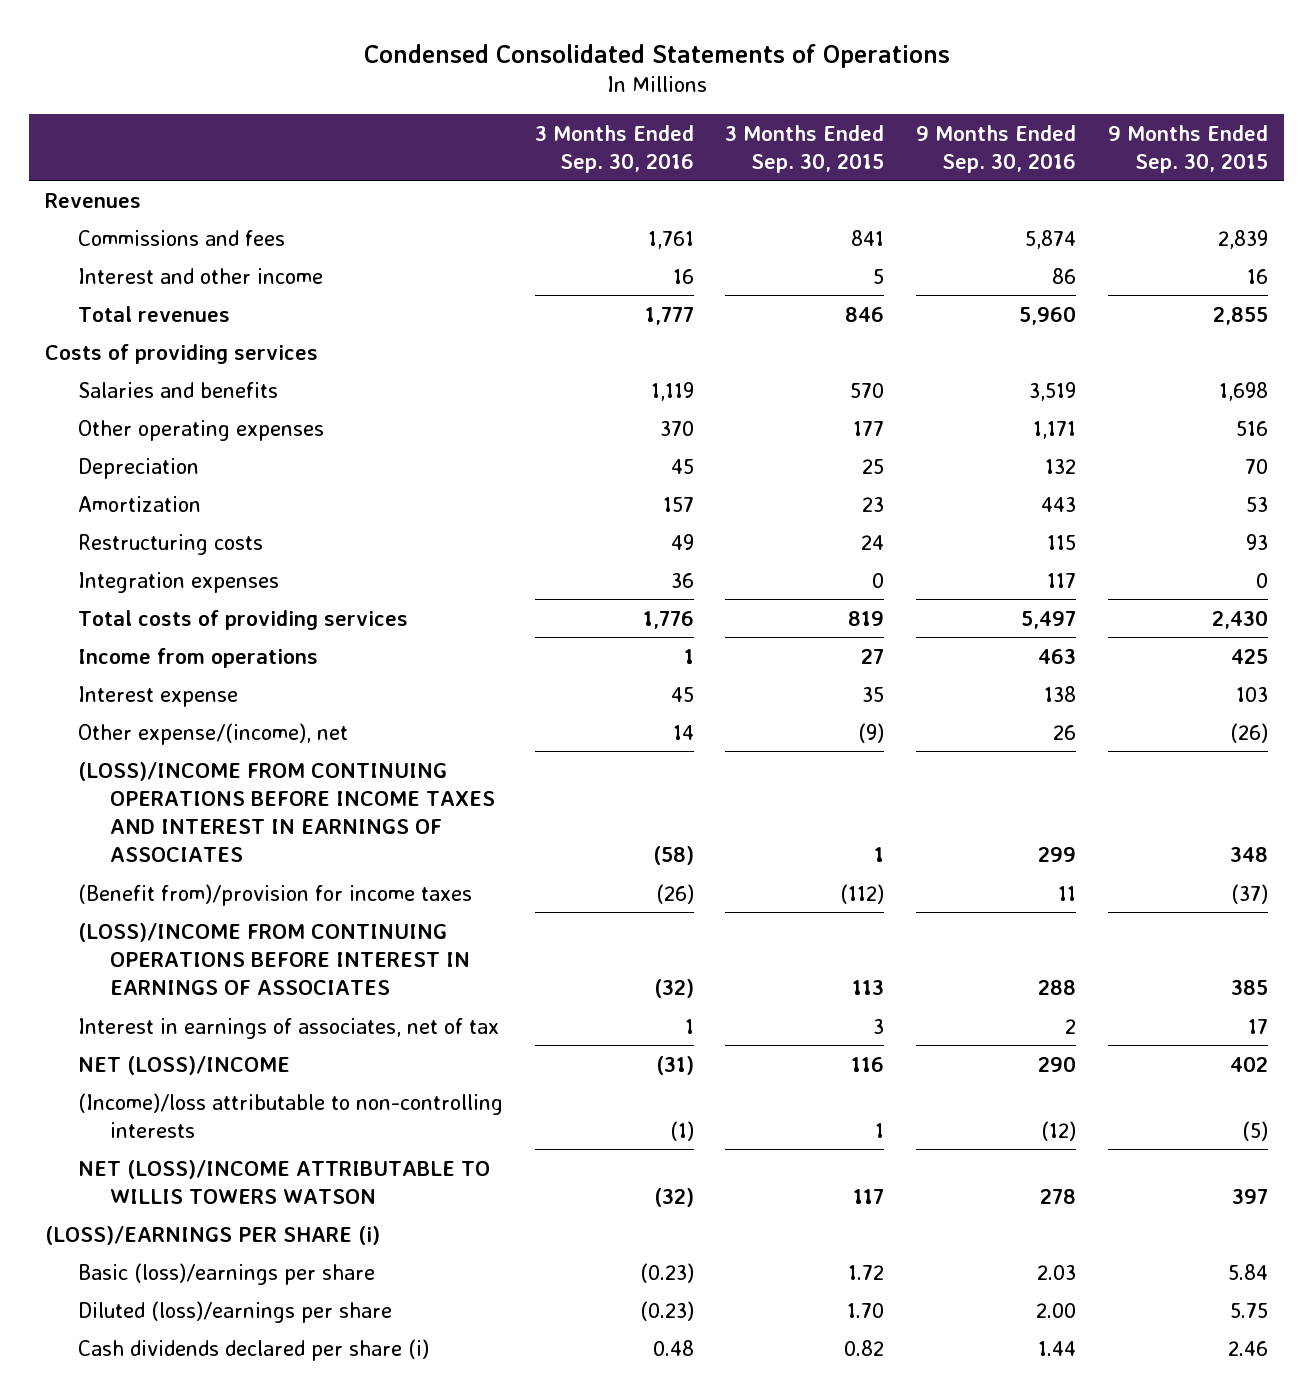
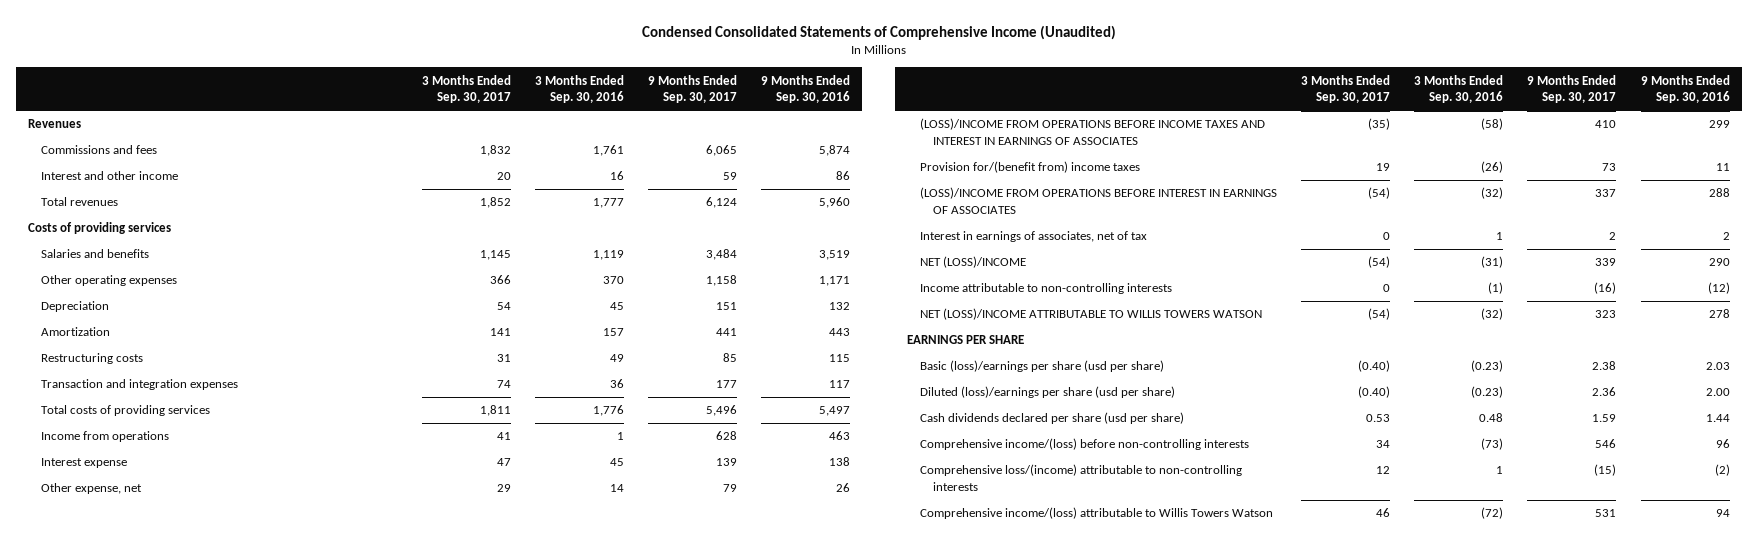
[363,43,950,68] Condensed Consolidated Statements of Operations -> [641,24,1116,40] Condensed Consolidated Statements of Comprehensive Income (Unaudited)
[725,124,885,173] 3 Months Ended Sep. 30, 2015 -> none
[1108,124,1269,173] 9 Months Ended Sep. 30, 2015 -> none
none -> [422,74,512,104] 3 Months Ended Sep. 30, 2017
none -> [648,74,738,104] 9 Months Ended Sep. 30, 2017
[77,571,279,593] Integration expenses -> [41,379,239,391] Transaction and integration expenses
[77,722,348,745] Other expense/(income), net -> [41,483,143,495] Other expense, net
[77,761,496,863] (LOSS)/INCOME FROM CONTINUING OPERATIONS BEFORE INCOME TAXES AND INTEREST IN EARNINGS OF ASSOCIATES -> [920,118,1266,145] (LOSS)/INCOME FROM OPERATIONS BEFORE INCOME TAXES AND INTEREST IN EARNINGS OF ASSOCIATES
[77,883,472,906] (Benefit from)/provision for income taxes -> [920,161,1141,174] Provision for/(benefit from) income taxes
[77,922,471,995] (LOSS)/INCOME FROM CONTINUING OPERATIONS BEFORE INTEREST IN EARNINGS OF ASSOCIATES -> [920,187,1278,214] (LOSS)/INCOME FROM OPERATIONS BEFORE INTEREST IN EARNINGS OF ASSOCIATES
[77,1092,503,1138] (Income)/loss attributable to non-controlling interests -> [920,283,1173,295] Income attributable to non-controlling interests
[44,1225,380,1245] (LOSS)/EARNINGS PER SHARE (i) -> [907,335,1025,345] EARNINGS PER SHARE
[77,1262,375,1285] Basic (loss)/earnings per share -> [920,360,1165,373] Basic (loss)/earnings per share (usd per share)
[77,1300,392,1323] Diluted (loss)/earnings per share -> [920,386,1176,399] Diluted (loss)/earnings per share (usd per share)
[77,1338,429,1361] Cash dividends declared per share (i) -> [920,412,1185,425] Cash dividends declared per share (usd per share)
none -> [920,438,1250,451] Comprehensive income/(loss) before non-controlling interests
none -> [920,464,1243,491] Comprehensive loss/(income) attributable to non-controlling interests
none -> [920,507,1274,520] Comprehensive income/(loss) attributable to Willis Towers Watson

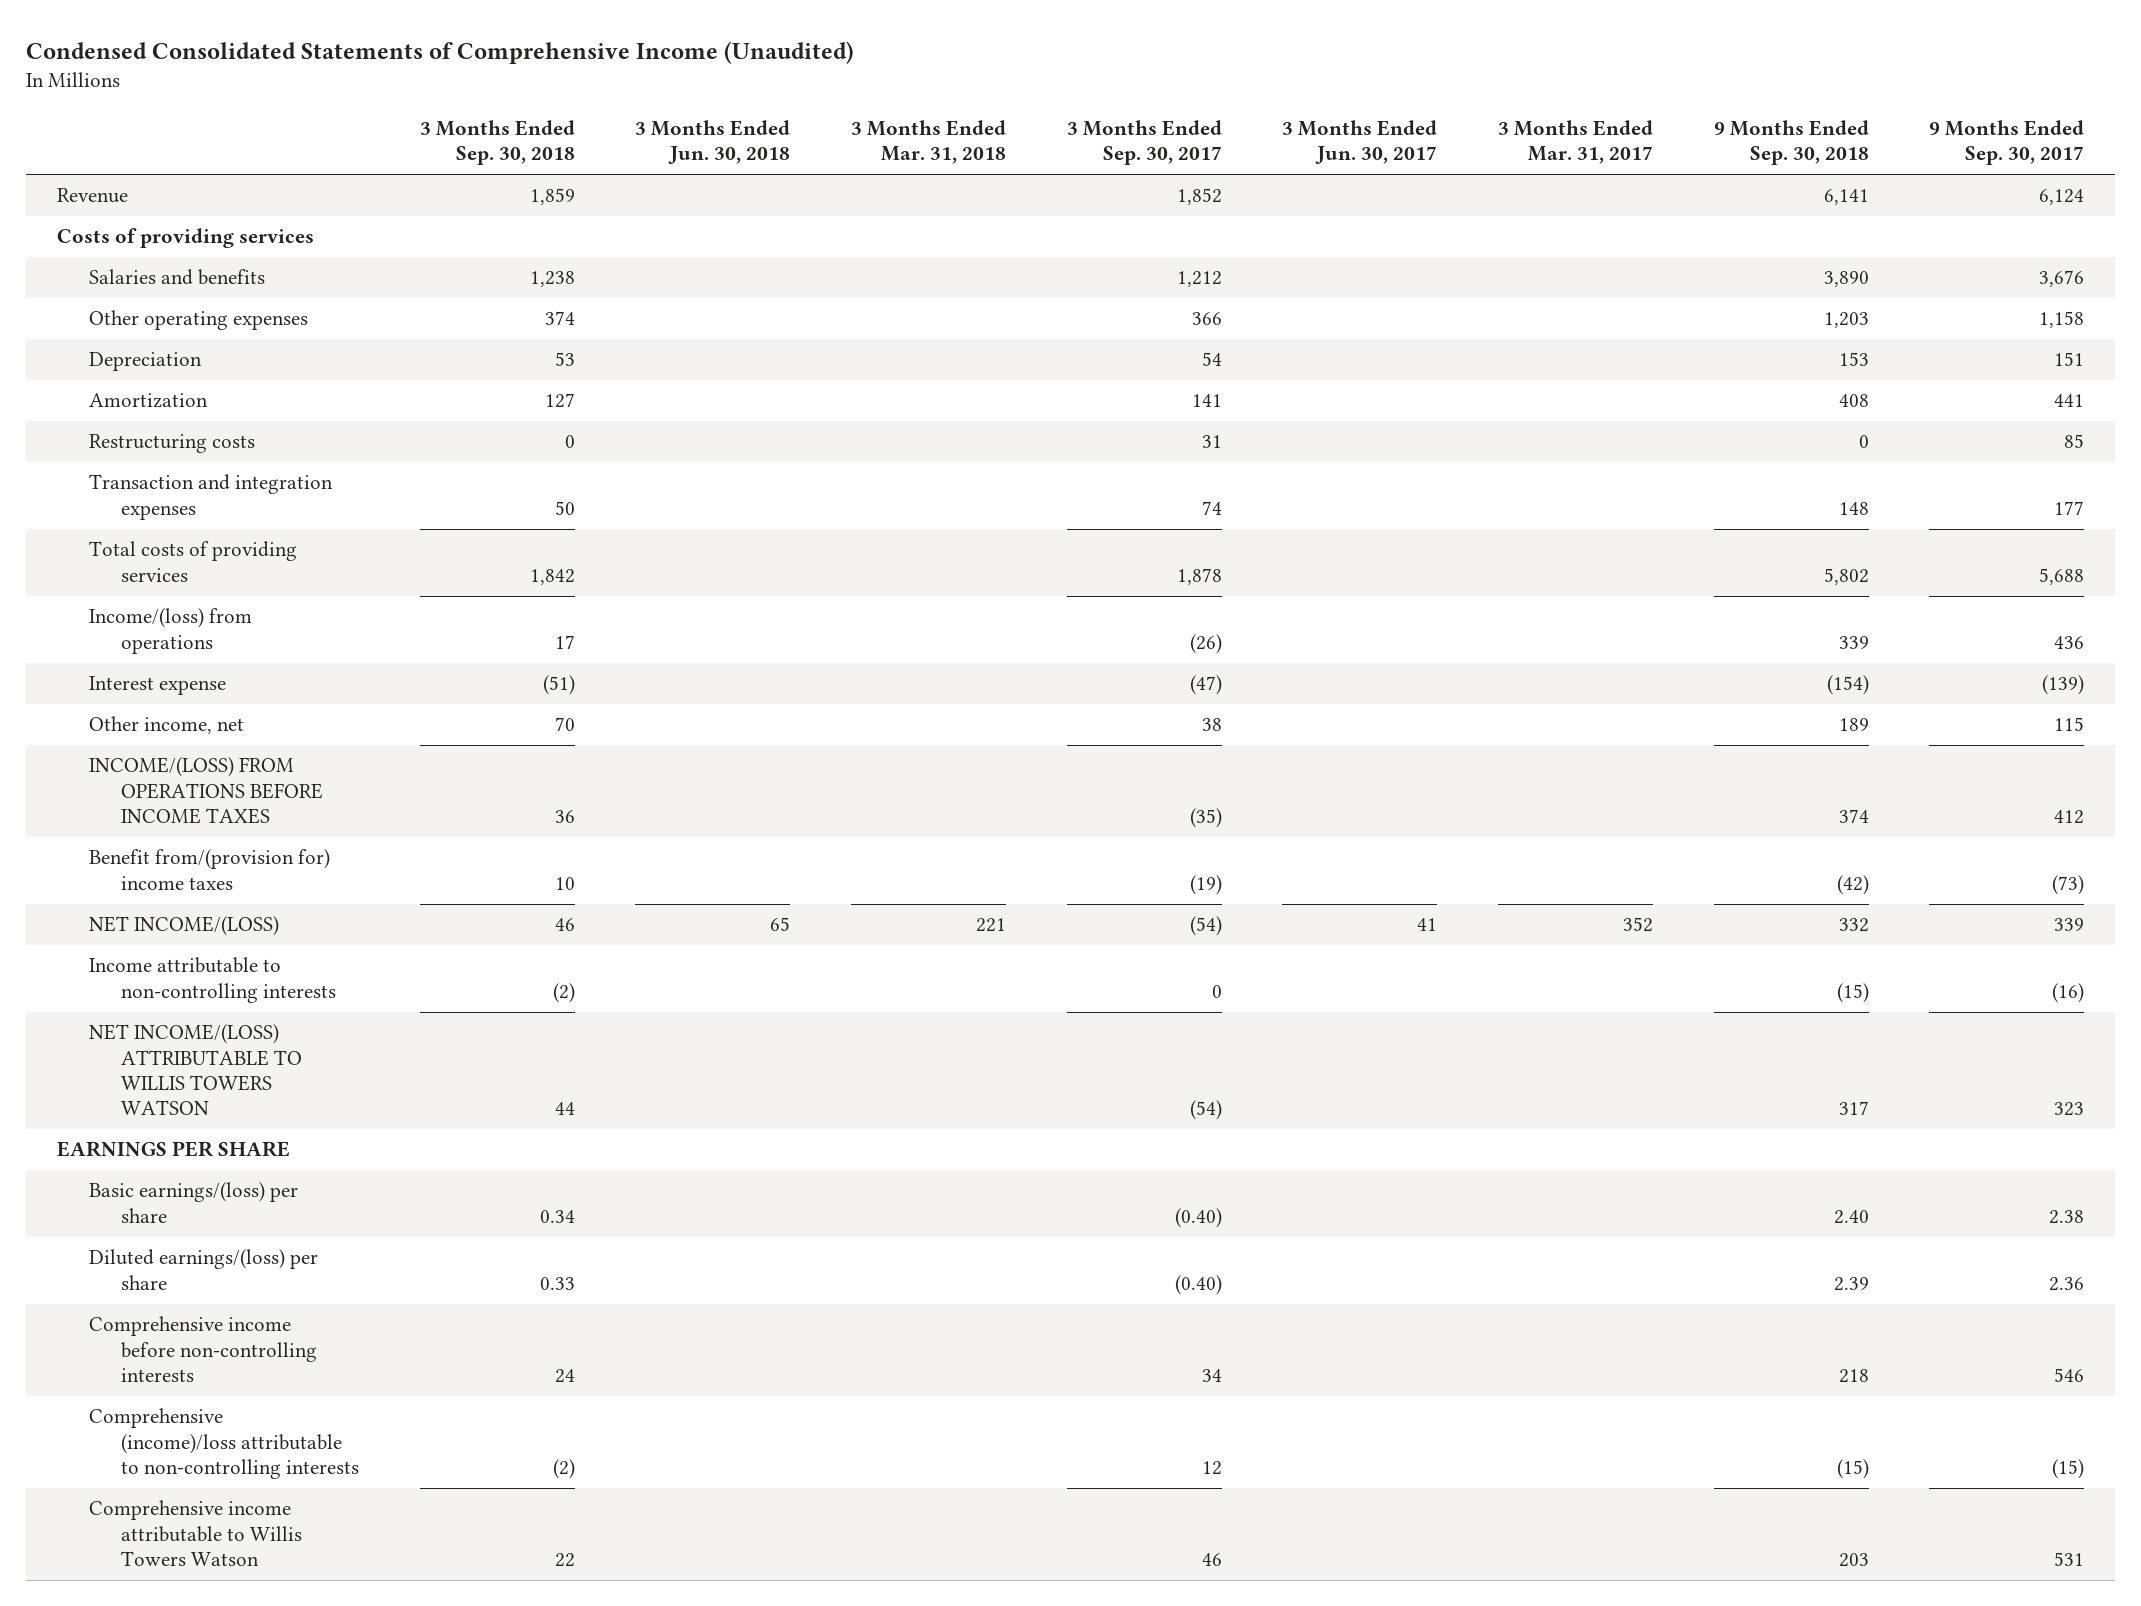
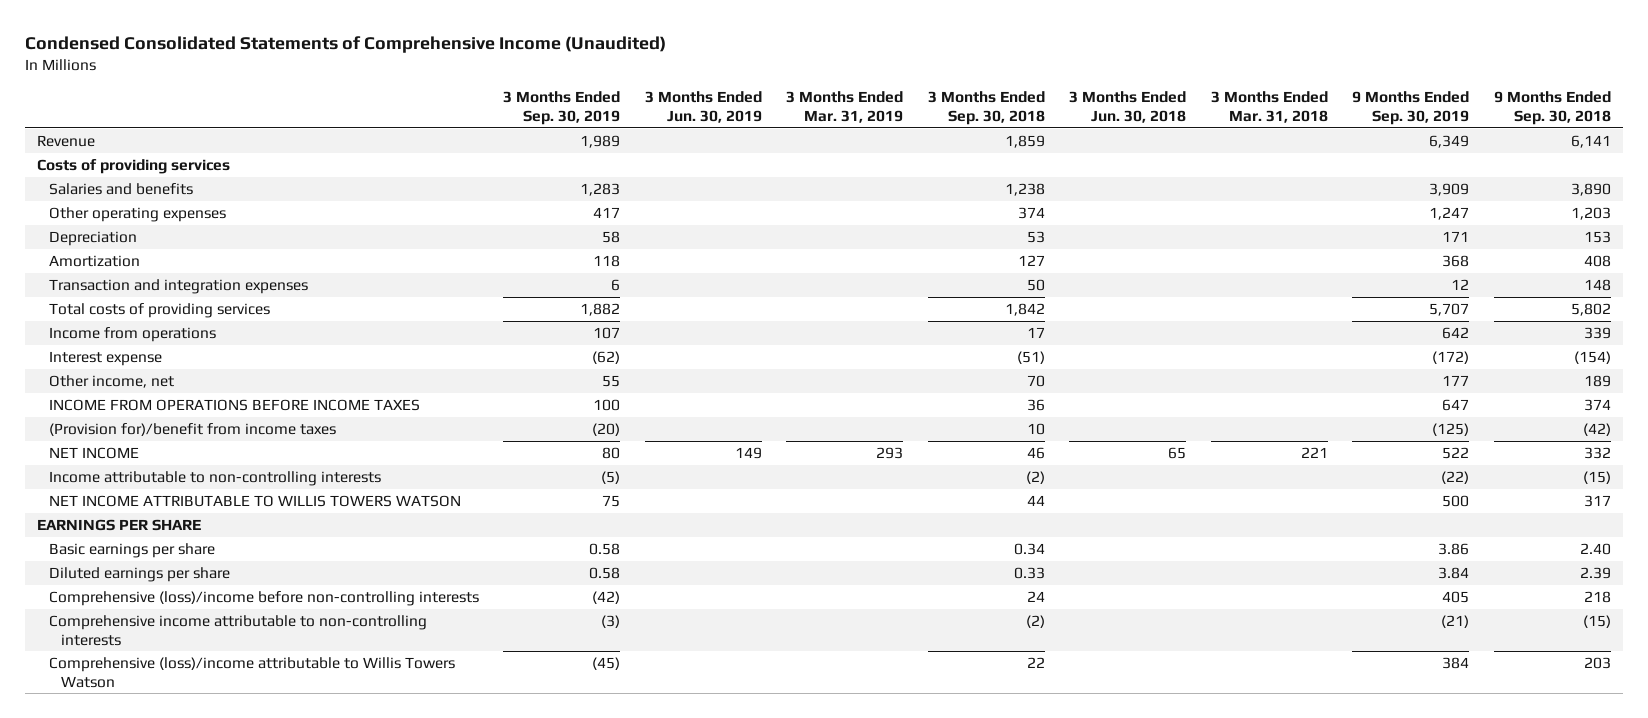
[1066,119,1222,166] 3 Months Ended Sep. 30, 2017 -> none
[1282,119,1438,165] 3 Months Ended Jun. 30, 2017 -> none
[1497,119,1653,165] 3 Months Ended Mar. 31, 2017 -> none
[1929,119,2085,166] 9 Months Ended Sep. 30, 2017 -> none
none -> [503,91,621,125] 3 Months Ended Sep. 30, 2019
none -> [644,91,762,123] 3 Months Ended Jun. 30, 2019
none -> [786,91,904,123] 3 Months Ended Mar. 31, 2019
none -> [1352,91,1470,125] 9 Months Ended Sep. 30, 2019
[88,434,255,454] Restructuring costs -> none
[88,608,252,654] Income/(loss) from operations -> [48,327,216,343] Income from operations
[88,757,323,825] INCOME/(LOSS) FROM OPERATIONS BEFORE INCOME TAXES -> [48,399,420,412] INCOME FROM OPERATIONS BEFORE INCOME TAXES
[88,849,330,890] Benefit from/(provision for) income taxes -> [48,423,336,437] (Provision for)/benefit from income taxes
[88,916,279,937] NET INCOME/(LOSS) -> [48,447,139,460] NET INCOME
[88,1024,302,1116] NET INCOME/(LOSS) ATTRIBUTABLE TO WILLIS TOWERS WATSON -> [48,495,461,508] NET INCOME ATTRIBUTABLE TO WILLIS TOWERS WATSON
[88,1182,298,1223] Basic earnings/(loss) per share -> [48,543,215,559] Basic earnings per share
[88,1249,318,1290] Diluted earnings/(loss) per share -> [48,567,230,583] Diluted earnings per share
[88,1316,317,1383] Comprehensive income before non-controlling interests -> [48,591,479,607] Comprehensive (loss)/income before non-controlling interests
[88,1408,359,1480] Comprehensive (income)/loss attributable to non-controlling interests -> [48,615,427,646] Comprehensive income attributable to non-controlling interests
[88,1500,302,1567] Comprehensive income attributable to Willis Towers Watson -> [48,657,455,688] Comprehensive (loss)/income attributable to Willis Towers Watson

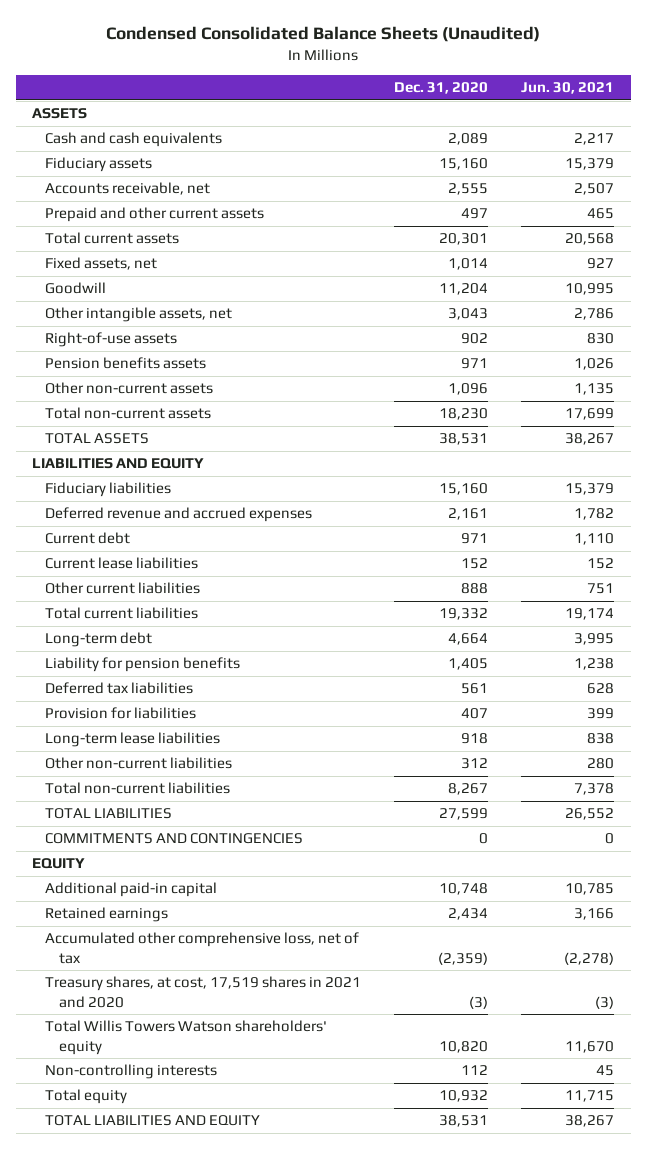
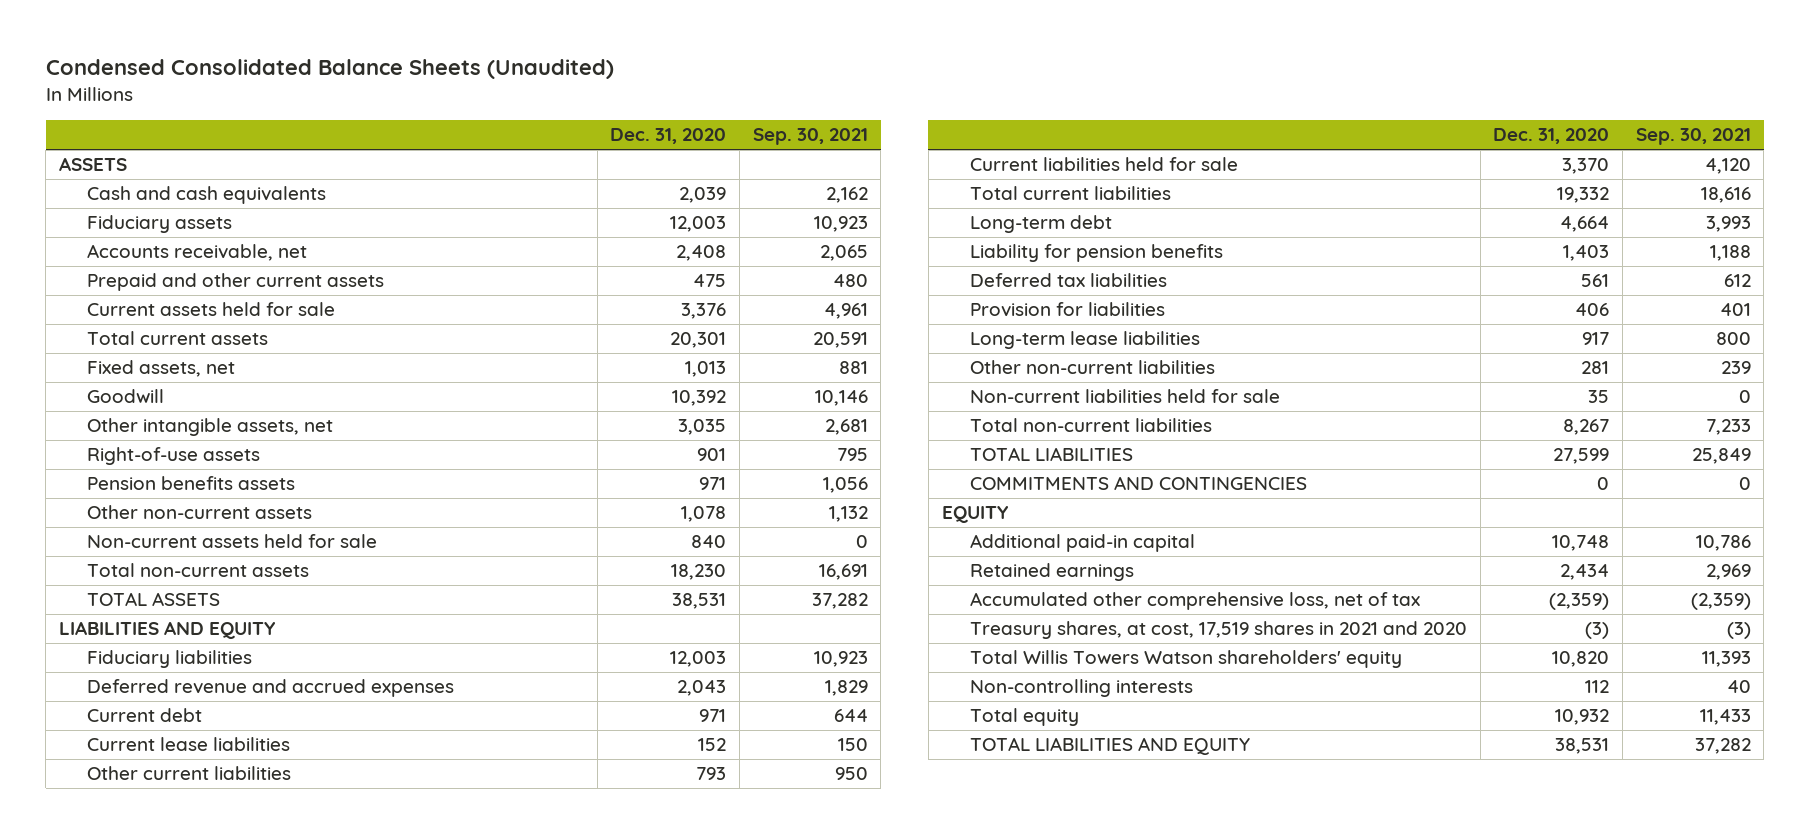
[521,82,615,95] Jun. 30, 2021 -> none
none -> [752,128,868,146] Sep. 30, 2021
[448,133,489,146] 2,089 -> [679,187,727,204] 2,039
[439,158,489,171] 15,160 -> [670,216,727,233] 12,003
[448,183,489,196] 2,555 -> [676,245,727,262] 2,408
[461,208,489,220] 497 -> [693,274,727,288] 475
none -> [87,302,336,317] Current assets held for sale
[448,258,489,271] 1,014 -> [685,361,727,378] 1,013
[439,283,489,296] 11,204 -> [672,390,727,407] 10,392
[448,308,489,321] 3,043 -> [678,419,727,436] 3,035
[461,333,489,345] 902 -> [697,448,727,462] 901
[448,383,489,396] 1,096 -> [681,506,727,523] 1,078
none -> [87,534,378,549] Non-current assets held for sale
[439,483,489,496] 15,160 -> [670,651,727,668] 12,003
[448,508,489,521] 2,161 -> [677,680,727,697] 2,043
[461,583,489,595] 888 -> [696,767,727,781] 793
none -> [969,157,1238,172] Current liabilities held for sale
[448,658,489,671] 1,405 -> [1563,245,1610,262] 1,403
[461,708,489,720] 407 -> [1575,303,1610,317] 406
[461,733,489,745] 918 -> [1582,332,1610,346] 917
[461,758,489,770] 312 -> [1581,361,1610,375] 281
none -> [969,389,1280,404] Non-current liabilities held for sale

